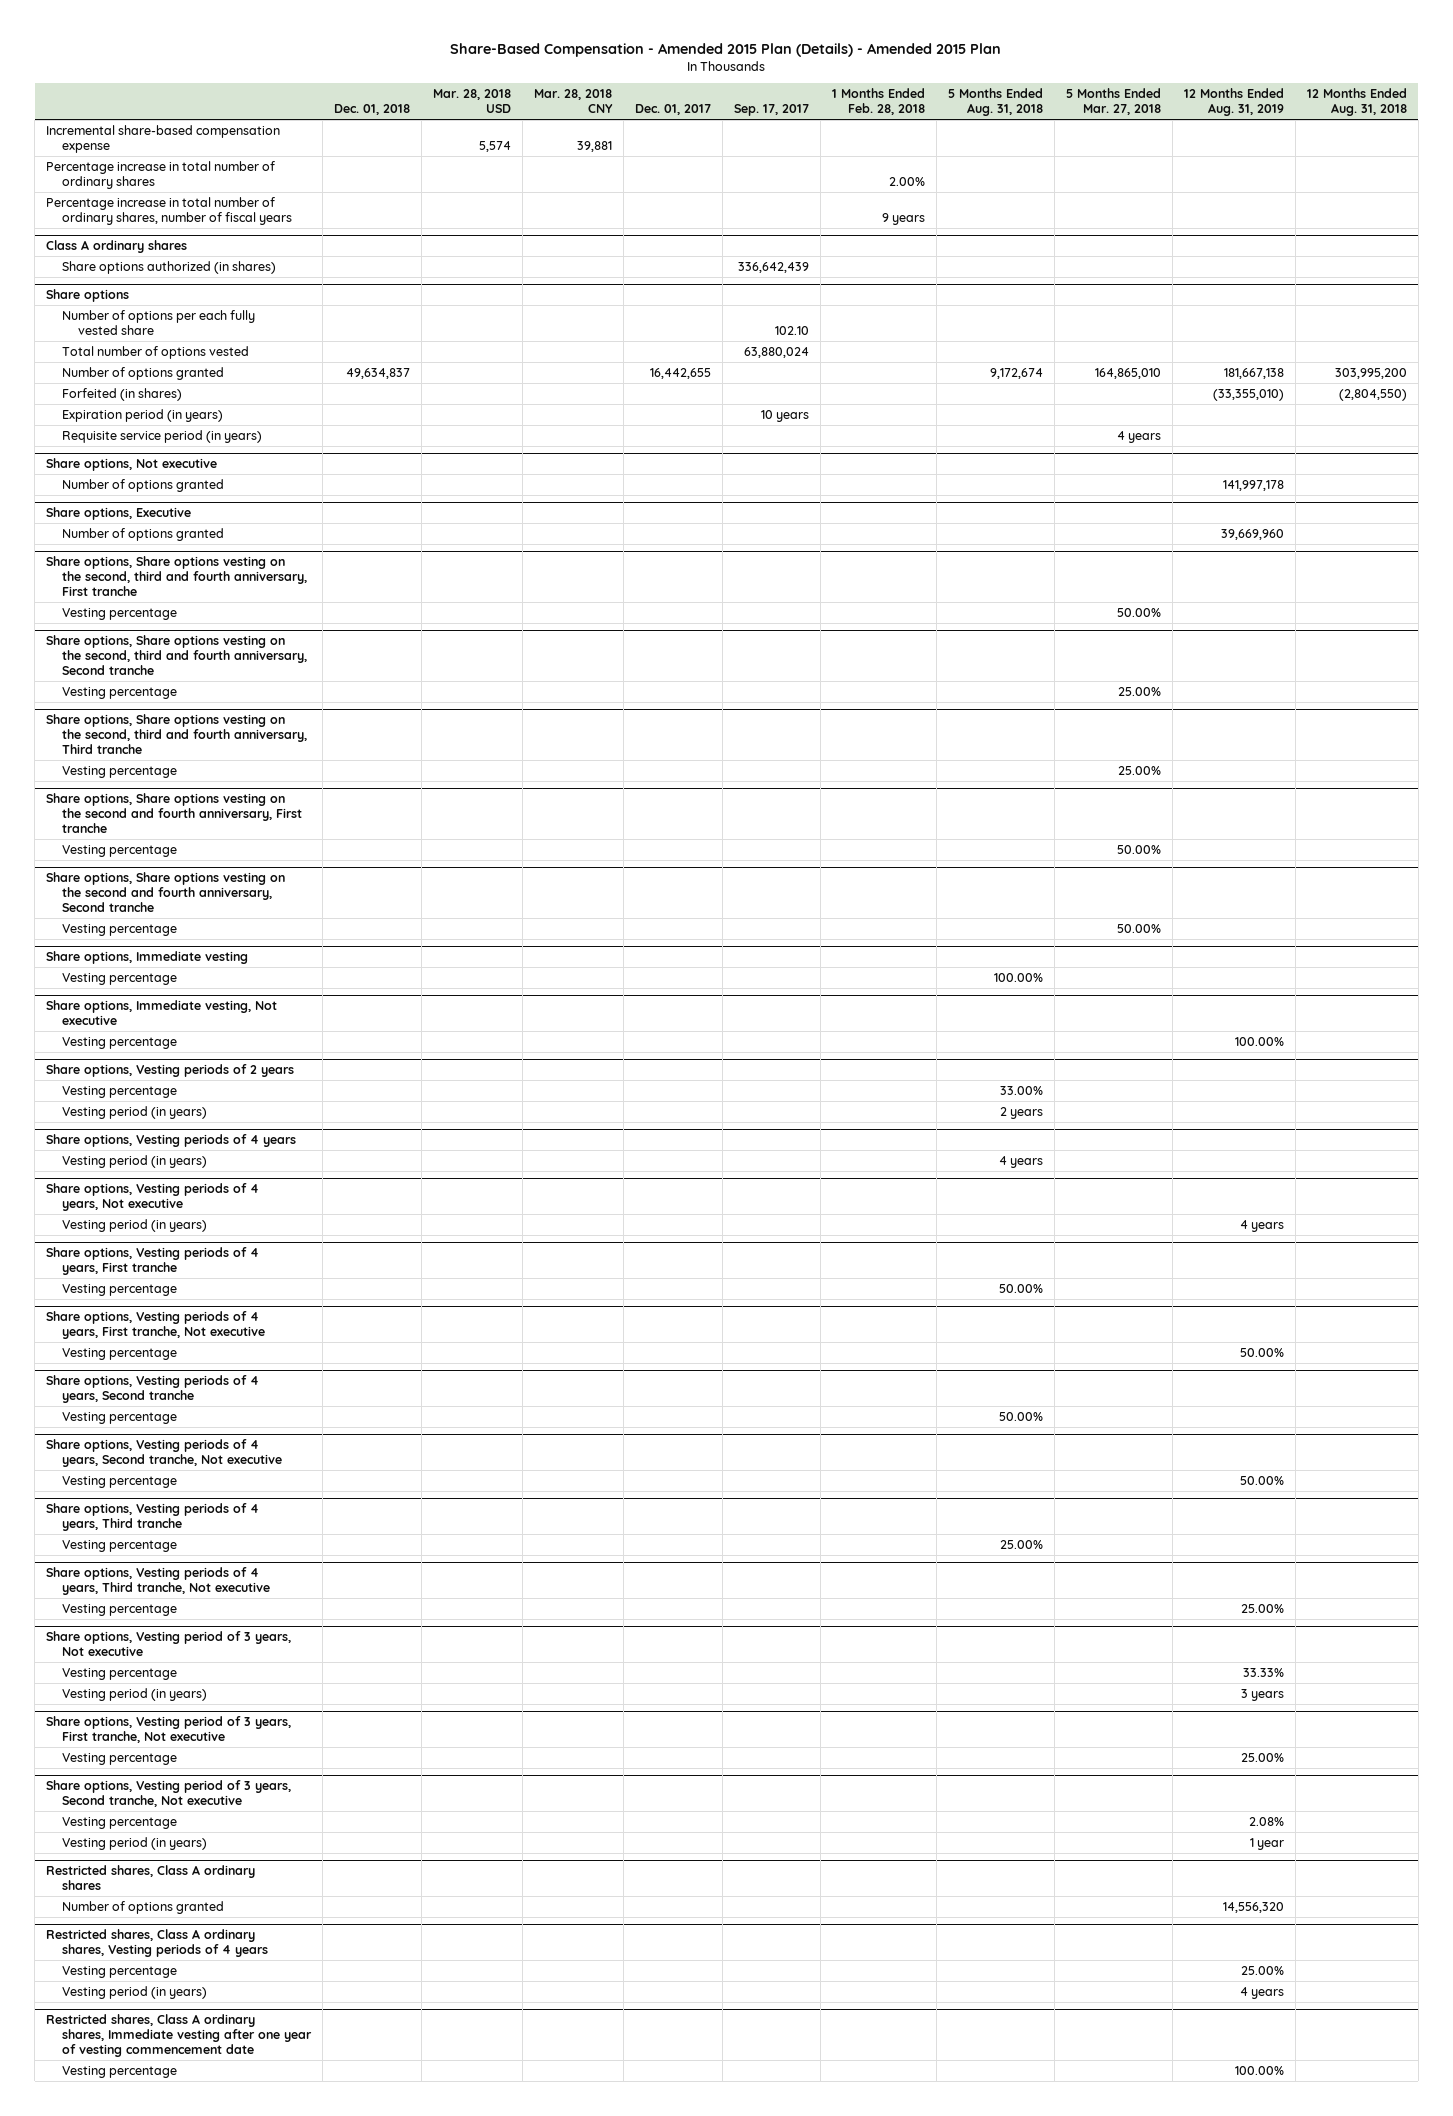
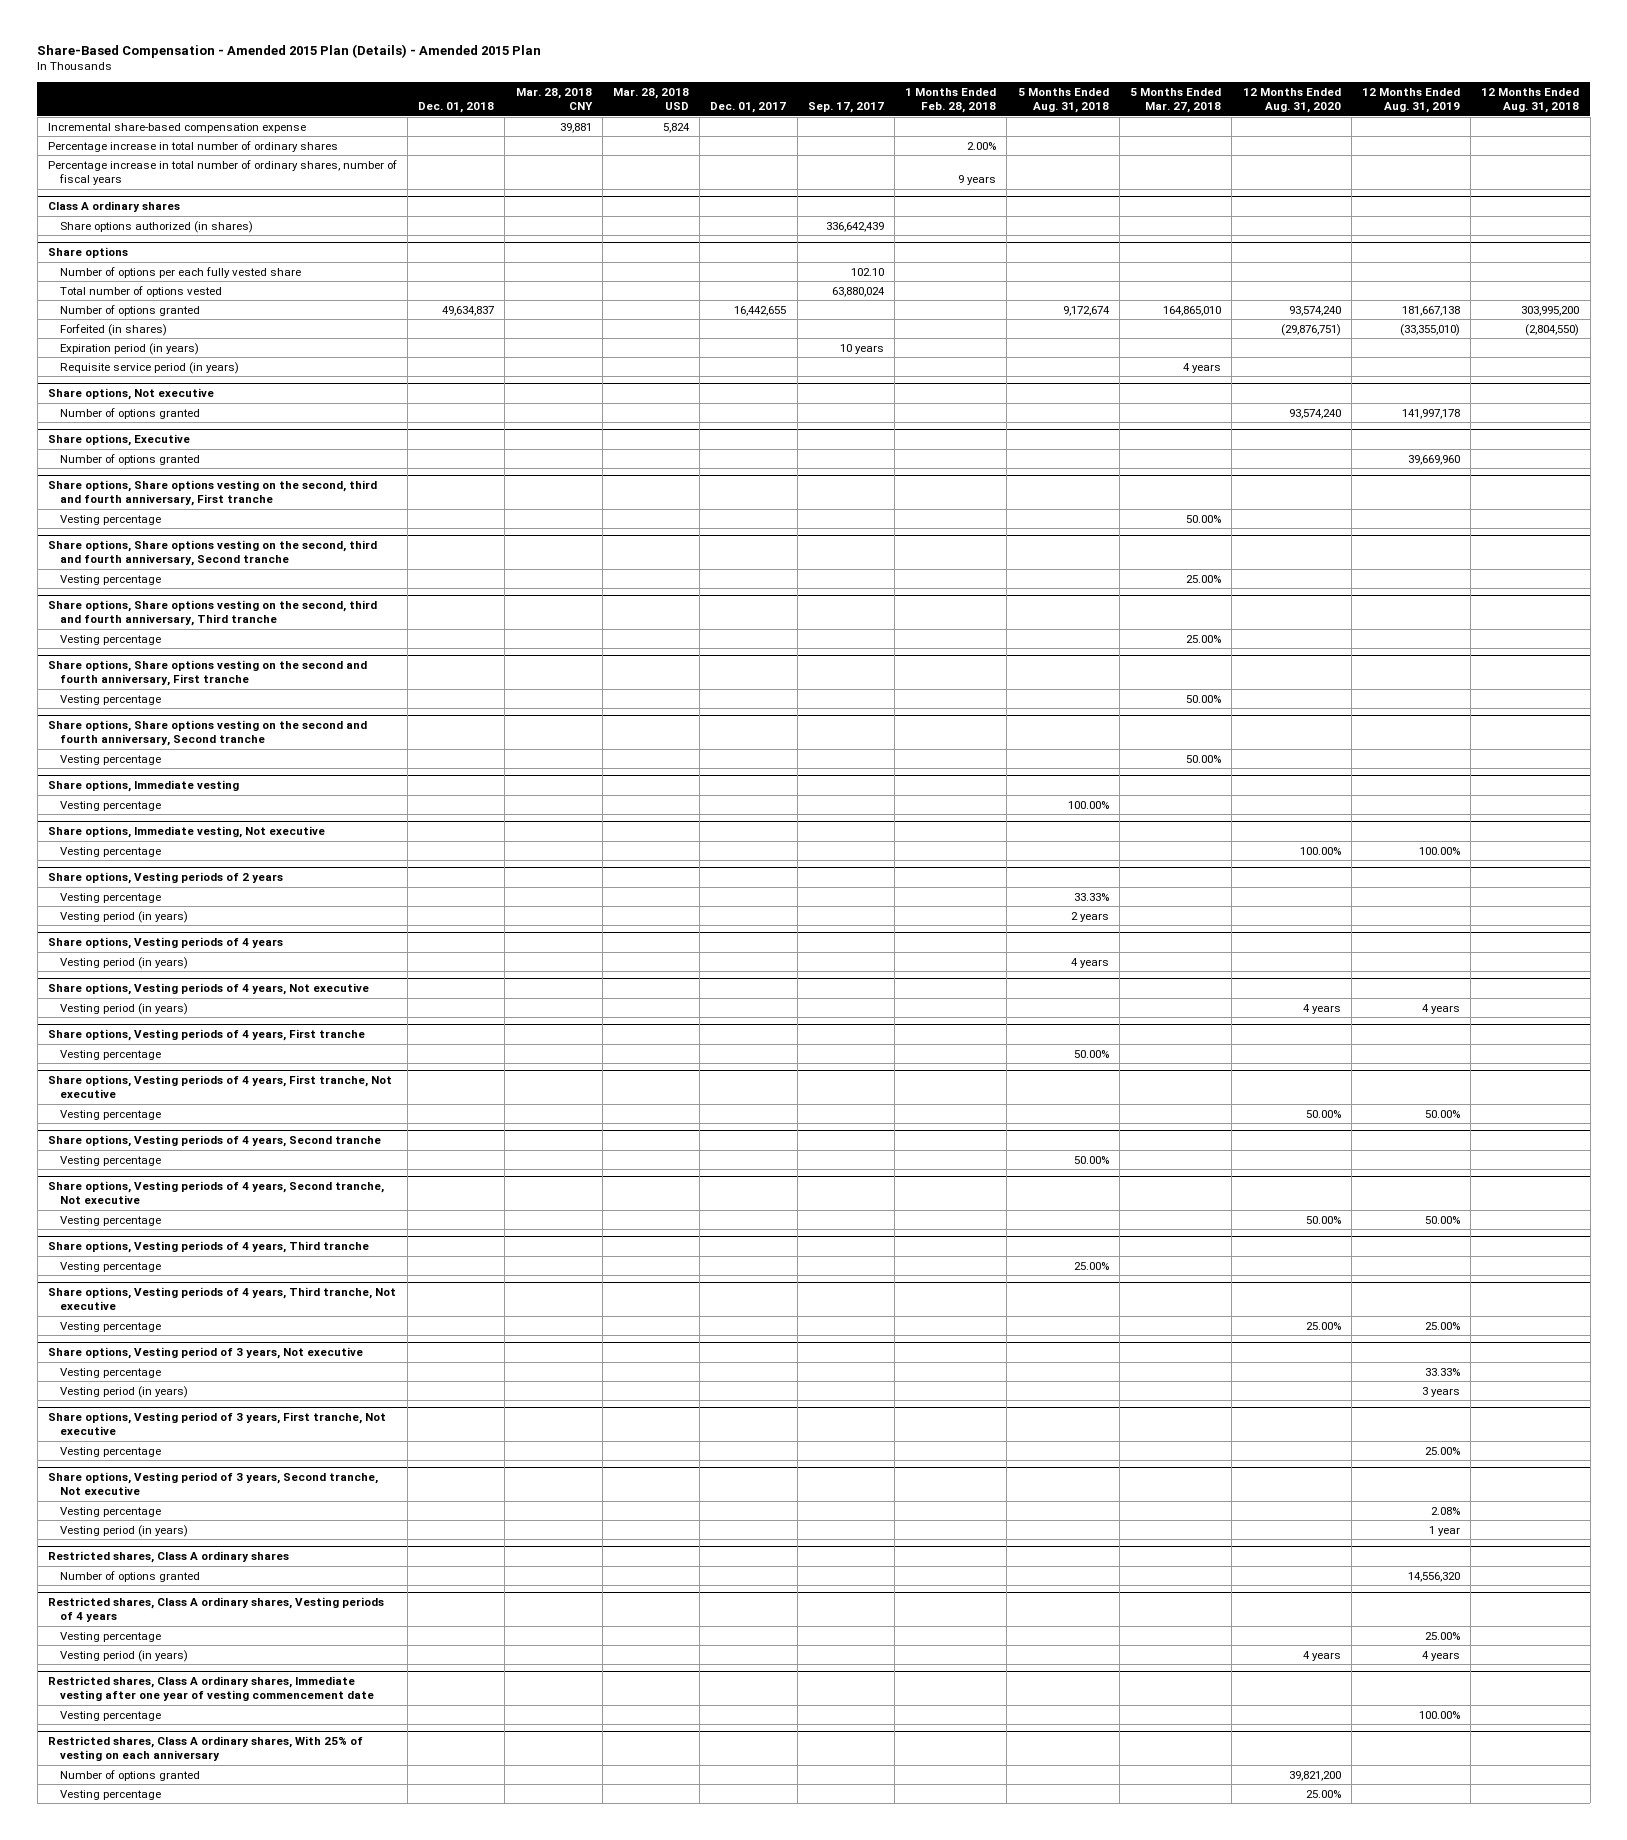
none -> [1242,87,1341,114] 12 Months Ended Aug. 31, 2020
[478,140,511,152] 5,574 -> [662,122,690,133] 5,824
[999,1085,1043,1095] 33.00% -> [1073,892,1109,901] 33.33%
none -> [47,1735,363,1762] Restricted shares, Class A ordinary shares, With 25% of vesting on each anniversary
none -> [60,1769,201,1781] Number of options granted
none -> [60,1789,162,1800] Vesting percentage

